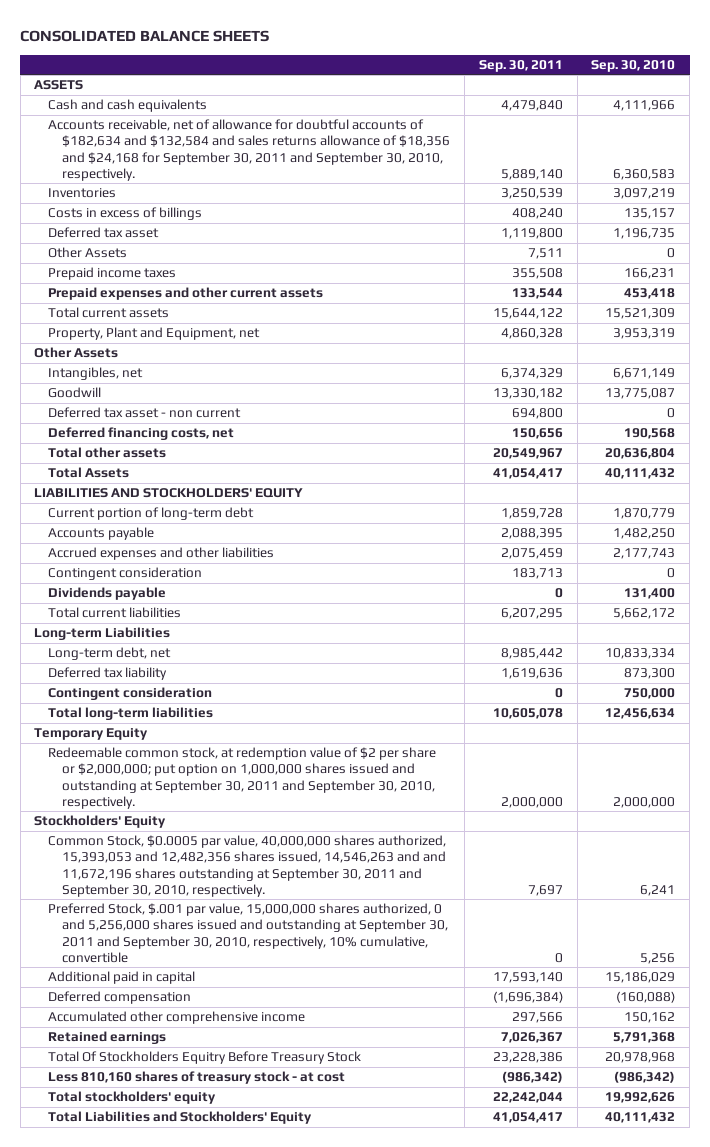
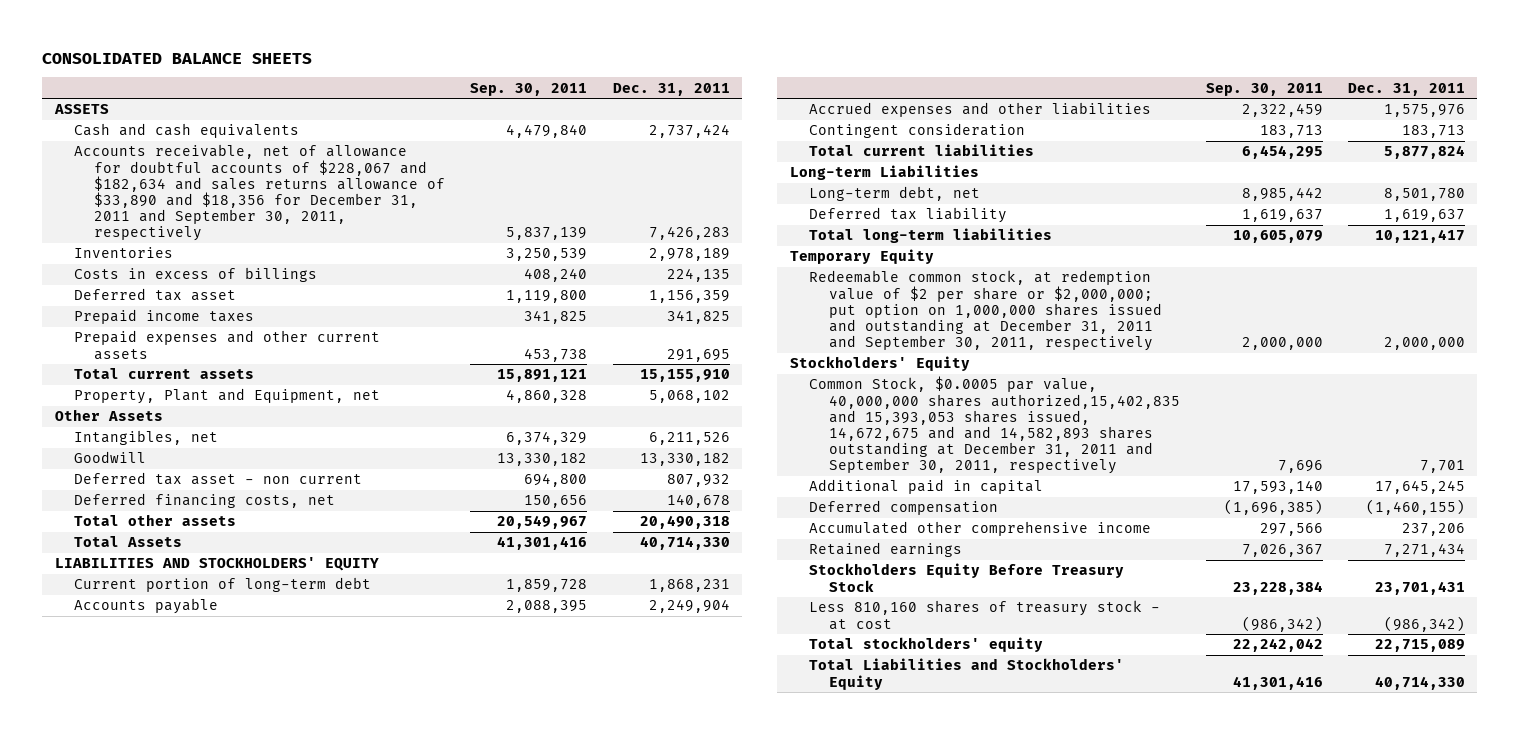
[591,59,676,72] Sep. 30, 2010 -> none
none -> [612,82,730,96] Dec. 31, 2011
[48,119,451,181] Accounts receivable, net of allowance for doubtful accounts of $182,634 and $132,584 and sales returns allowance of $18,356 and $24,168 for September 30, 2011 and September 30, 2010, respectively. -> [74,144,446,242] Accounts receivable, net of allowance for doubtful accounts of $228,067 and $182,634 and sales returns allowance of $33,890 and $18,356 for December 31, 2011 and September 30, 2011, respectively
[500,168,563,180] 5,889,140 -> [506,227,588,241] 5,837,139
[48,247,128,259] Other Assets -> none
[511,268,563,280] 355,508 -> [524,310,588,325] 341,825
[511,288,563,300] 133,544 -> [524,347,588,362] 453,738
[492,308,563,320] 15,644,122 -> [497,369,588,383] 15,891,121
[492,468,563,480] 41,054,417 -> [497,536,588,551] 41,301,416
[500,548,563,560] 2,075,459 -> [1241,103,1323,118] 2,322,459
[48,587,167,601] Dividends payable -> none
[500,608,563,620] 6,207,295 -> [1241,145,1323,160] 6,454,295
[48,687,213,701] Contingent consideration -> none
[500,668,563,680] 1,619,636 -> [1241,209,1323,223] 1,619,637
[492,708,563,720] 10,605,078 -> [1232,230,1323,244] 10,605,079
[48,747,437,809] Redeemable common stock, at redemption value of $2 per share or $2,000,000; put option on 1,000,000 shares issued and outstanding at September 30, 2011 and September 30, 2010, respectively. -> [809,270,1163,352] Redeemable common stock, at redemption value of $2 per share or $2,000,000; put option on 1,000,000 shares issued and outstanding at December 31, 2011 and September 30, 2011, respectively
[48,903,449,963] Preferred Stock, $.001 par value, 15,000,000 shares authorized, 0 and 5,256,000 shares issued and outstanding at September 30, 2011 and September 30, 2010, respectively, 10% cumulative, convertible -> none
[48,835,447,897] Common Stock, $0.0005 par value, 40,000,000 shares authorized, 15,393,053 and 12,482,356 shares issued, 14,546,263 and and 11,672,196 shares outstanding at September 30, 2011 and September 30, 2010, respectively. -> [809,376,1181,475] Common Stock, $0.0005 par value, 40,000,000 shares authorized,15,402,835 and 15,393,053 shares issued, 14,672,675 and and 14,582,893 shares outstanding at December 31, 2011 and September 30, 2011, respectively
[527,884,563,896] 7,697 -> [1277,460,1323,474] 7,696
[492,991,563,1004] (1,696,384) -> [1223,499,1323,516] (1,696,385)
[48,1051,362,1065] Total Of Stockholders Equitry Before Treasury Stock -> [809,563,1125,592] Stockholders Equity Before Treasury Stock
[492,1052,563,1064] 23,228,386 -> [1232,580,1323,595] 23,228,384
[492,1092,563,1104] 22,242,044 -> [1232,638,1323,653] 22,242,042
[492,1112,563,1124] 41,054,417 -> [1232,675,1323,690] 41,301,416

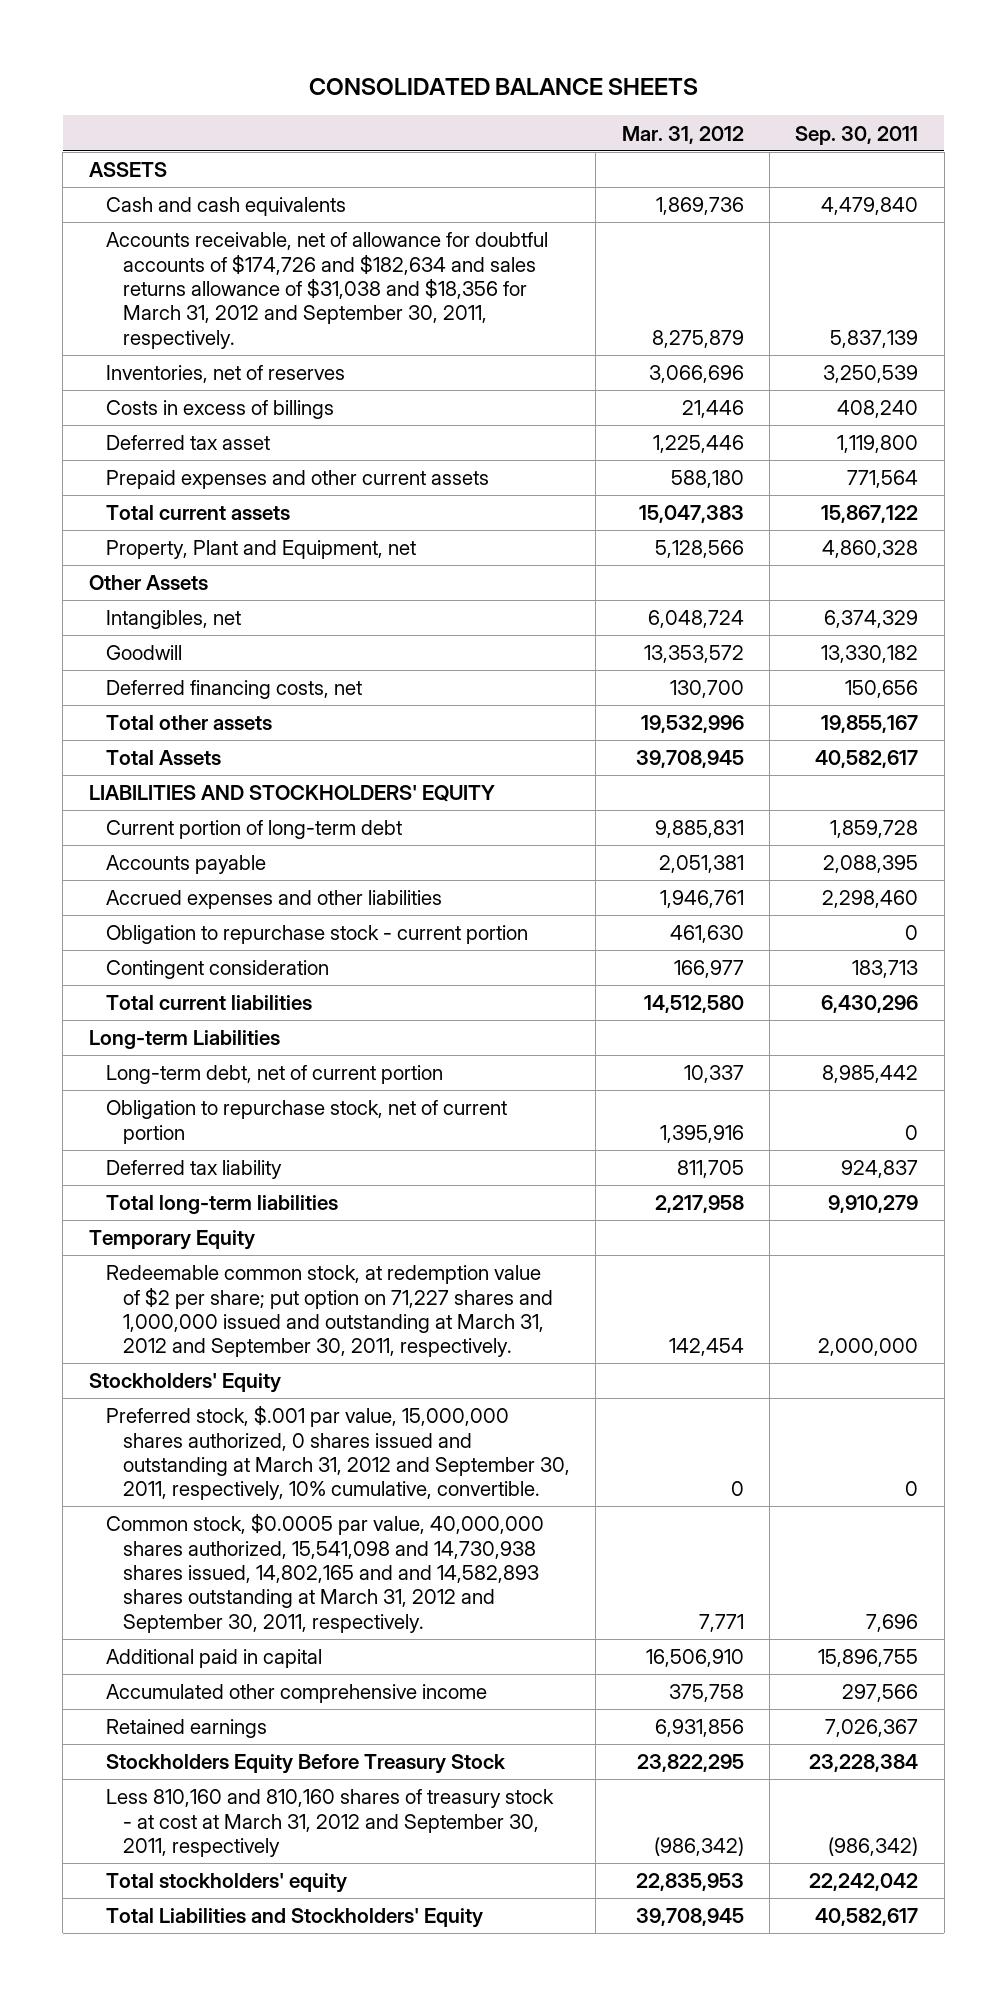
[612,82,730,96] Dec. 31, 2011 -> none
none -> [621,125,744,144] Mar. 31, 2012
[74,144,446,242] Accounts receivable, net of allowance for doubtful accounts of $228,067 and $182,634 and sales returns allowance of $33,890 and $18,356 for December 31, 2011 and September 30, 2011, respectively -> [105,232,548,349] Accounts receivable, net of allowance for doubtful accounts of $174,726 and $182,634 and sales returns allowance of $31,038 and $18,356 for March 31, 2012 and September 30, 2011, respectively.
[74,247,174,259] Inventories -> [105,365,345,384] Inventories, net of reserves
[74,309,255,325] Prepaid income taxes -> none
[524,347,588,362] 453,738 -> [847,470,919,489] 771,564
[497,369,588,383] 15,891,121 -> [821,505,919,524] 15,867,122
[74,472,363,486] Deferred tax asset - non current -> none
[497,515,588,530] 20,549,967 -> [821,715,919,734] 19,855,167
[497,536,588,551] 41,301,416 -> [815,750,919,769] 40,582,617
[1241,103,1323,118] 2,322,459 -> [822,890,919,909] 2,298,460
none -> [105,925,528,945] Obligation to repurchase stock - current portion
[1241,145,1323,160] 6,454,295 -> [821,995,919,1014] 6,430,296
[809,186,981,202] Long-term debt, net -> [105,1065,443,1085] Long-term debt, net of current portion
none -> [105,1100,507,1144] Obligation to repurchase stock, net of current portion
[1241,209,1323,223] 1,619,637 -> [841,1160,919,1179] 924,837
[1232,230,1323,244] 10,605,079 -> [828,1195,919,1214] 9,910,279
[809,270,1163,352] Redeemable common stock, at redemption value of $2 per share or $2,000,000; put option on 1,000,000 shares issued and outstanding at December 31, 2011 and September 30, 2011, respectively -> [105,1265,553,1358] Redeemable common stock, at redemption value of $2 per share; put option on 71,227 shares and 1,000,000 issued and outstanding at March 31, 2012 and September 30, 2011, respectively.
[809,500,999,516] Deferred compensation -> none
none -> [105,1405,570,1501] Preferred stock, $.001 par value, 15,000,000 shares authorized, 0 shares issued and outstanding at March 31, 2012 and September 30, 2011, respectively, 10% cumulative, convertible.
[809,376,1181,475] Common Stock, $0.0005 par value, 40,000,000 shares authorized,15,402,835 and 15,393,053 shares issued, 14,672,675 and and 14,582,893 shares outstanding at December 31, 2011 and September 30, 2011, respectively -> [105,1513,544,1633] Common stock, $0.0005 par value, 40,000,000 shares authorized, 15,541,098 and 14,730,938 shares issued, 14,802,165 and and 14,582,893 shares outstanding at March 31, 2012 and September 30, 2011, respectively.
[1232,480,1323,495] 17,593,140 -> [818,1649,919,1668] 15,896,755
[809,600,1161,630] Less 810,160 shares of treasury stock - at cost -> [105,1789,554,1857] Less 810,160 and 810,160 shares of treasury stock - at cost at March 31, 2012 and September 30, 2011, respectively
[1232,675,1323,690] 41,301,416 -> [815,1908,919,1927] 40,582,617

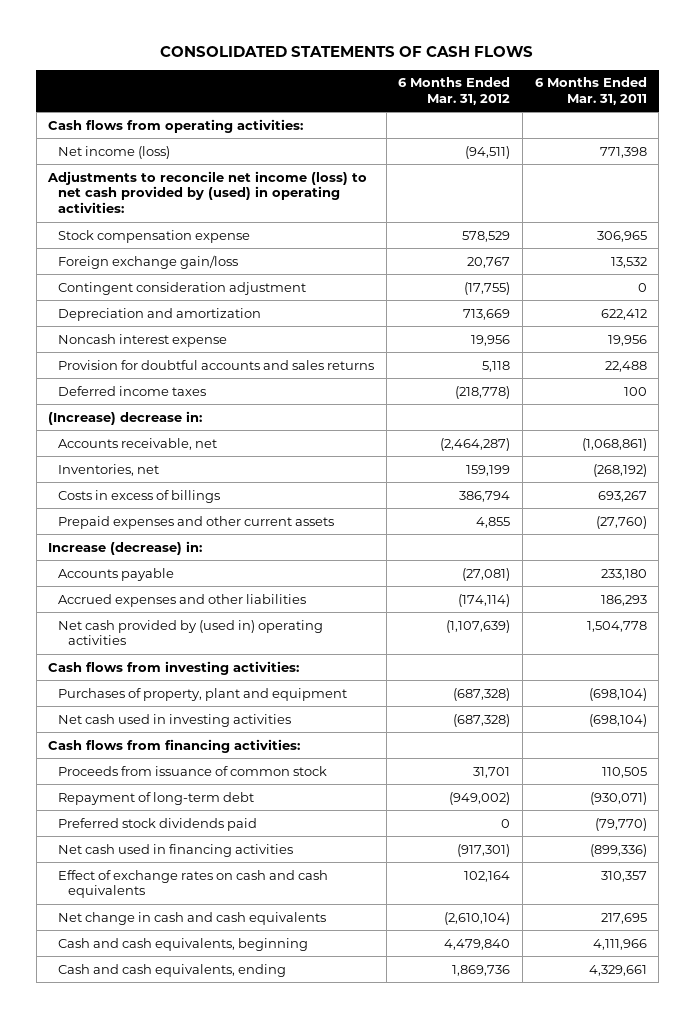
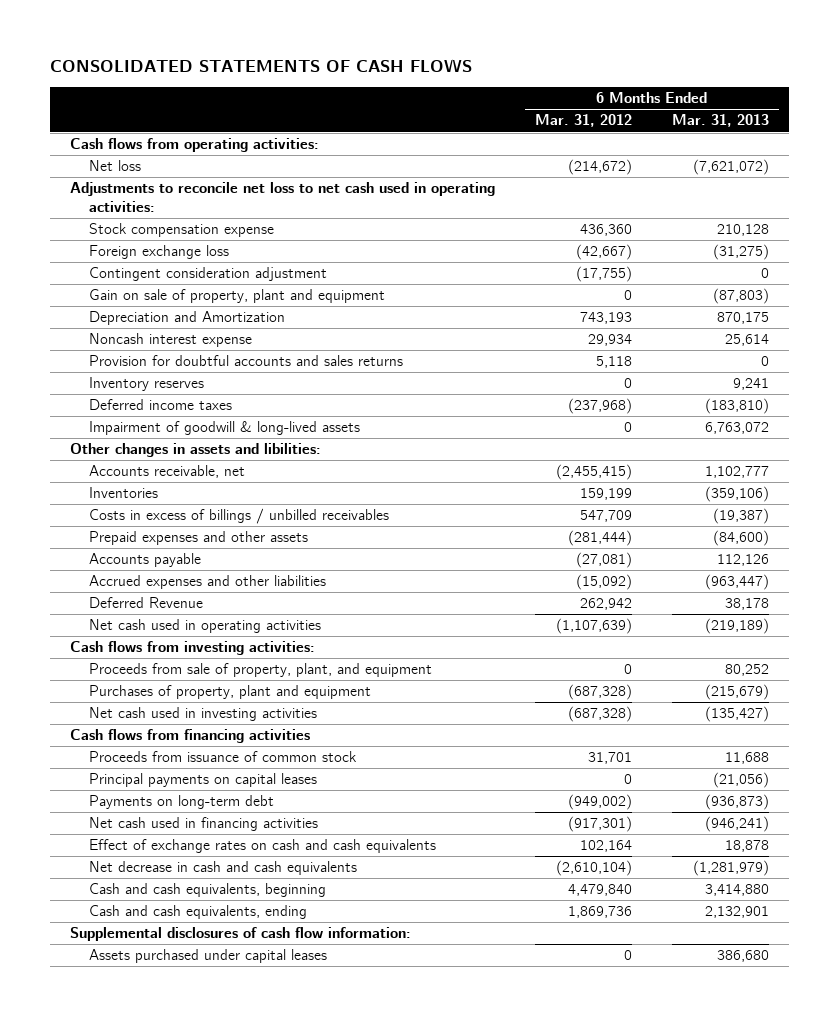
[534,77,647,106] 6 Months Ended Mar. 31, 2011 -> none
none -> [671,114,769,128] Mar. 31, 2013
[58,145,171,159] Net income (loss) -> [89,160,142,172] Net loss
[465,145,511,159] (94,511) -> [567,159,632,176] (214,672)
[47,170,368,214] Adjustments to reconcile net income (loss) to net cash provided by (used) in operating activities: -> [69,182,495,212] Adjustments to reconcile net loss to net cash used in operating activities:
[462,230,511,242] 578,529 -> [579,224,632,237] 436,360
[58,254,239,269] Foreign exchange gain/loss -> [89,245,230,260] Foreign exchange loss
[467,256,511,268] 20,767 -> [575,244,632,261] (42,667)
none -> [89,289,386,304] Gain on sale of property, plant and equipment
[58,307,262,321] Depreciation and amortization -> [89,311,286,326] Depreciation and Amortization
[463,308,511,320] 713,669 -> [579,312,632,325] 743,193
[471,334,511,346] 19,956 -> [587,334,632,347] 29,934
[48,540,203,555] Increase (decrease) in: -> none
none -> [89,377,205,392] Inventory reserves
[455,385,511,399] (218,778) -> [567,398,632,415] (237,968)
none -> [89,421,361,436] Impairment of goodwill & long-lived assets
[48,410,203,425] (Increase) decrease in: -> [69,443,321,458] Other changes in assets and libilities:
[440,437,511,451] (2,464,287) -> [555,464,632,481] (2,455,415)
[58,463,160,476] Inventories, net -> [89,487,159,499] Inventories
[58,489,221,503] Costs in excess of billings -> [89,508,390,525] Costs in excess of billings / unbilled receivables
[459,490,511,502] 386,794 -> [579,510,632,523] 547,709
[58,515,335,529] Prepaid expenses and other current assets -> [89,531,309,546] Prepaid expenses and other assets
[476,516,511,528] 4,855 -> [567,530,632,547] (281,444)
[458,593,511,607] (174,114) -> [575,574,632,591] (15,092)
none -> [89,597,204,609] Deferred Revenue
[58,619,324,646] Net cash provided by (used in) operating activities -> [89,619,322,634] Net cash used in operating activities
none -> [89,663,433,678] Proceeds from sale of property, plant, and equipment
[48,738,301,753] Cash flows from financing activities: -> [69,729,310,744] Cash flows from financing activities
[58,817,258,831] Preferred stock dividends paid -> none
none -> [89,773,318,788] Principal payments on capital leases
[58,791,255,805] Repayment of long-term debt -> [89,795,275,810] Payments on long-term debt
[58,911,327,925] Net change in cash and cash equivalents -> [89,861,358,876] Net decrease in cash and cash equivalents
none -> [69,927,411,942] Supplemental disclosures of cash flow information:
none -> [89,949,328,964] Assets purchased under capital leases

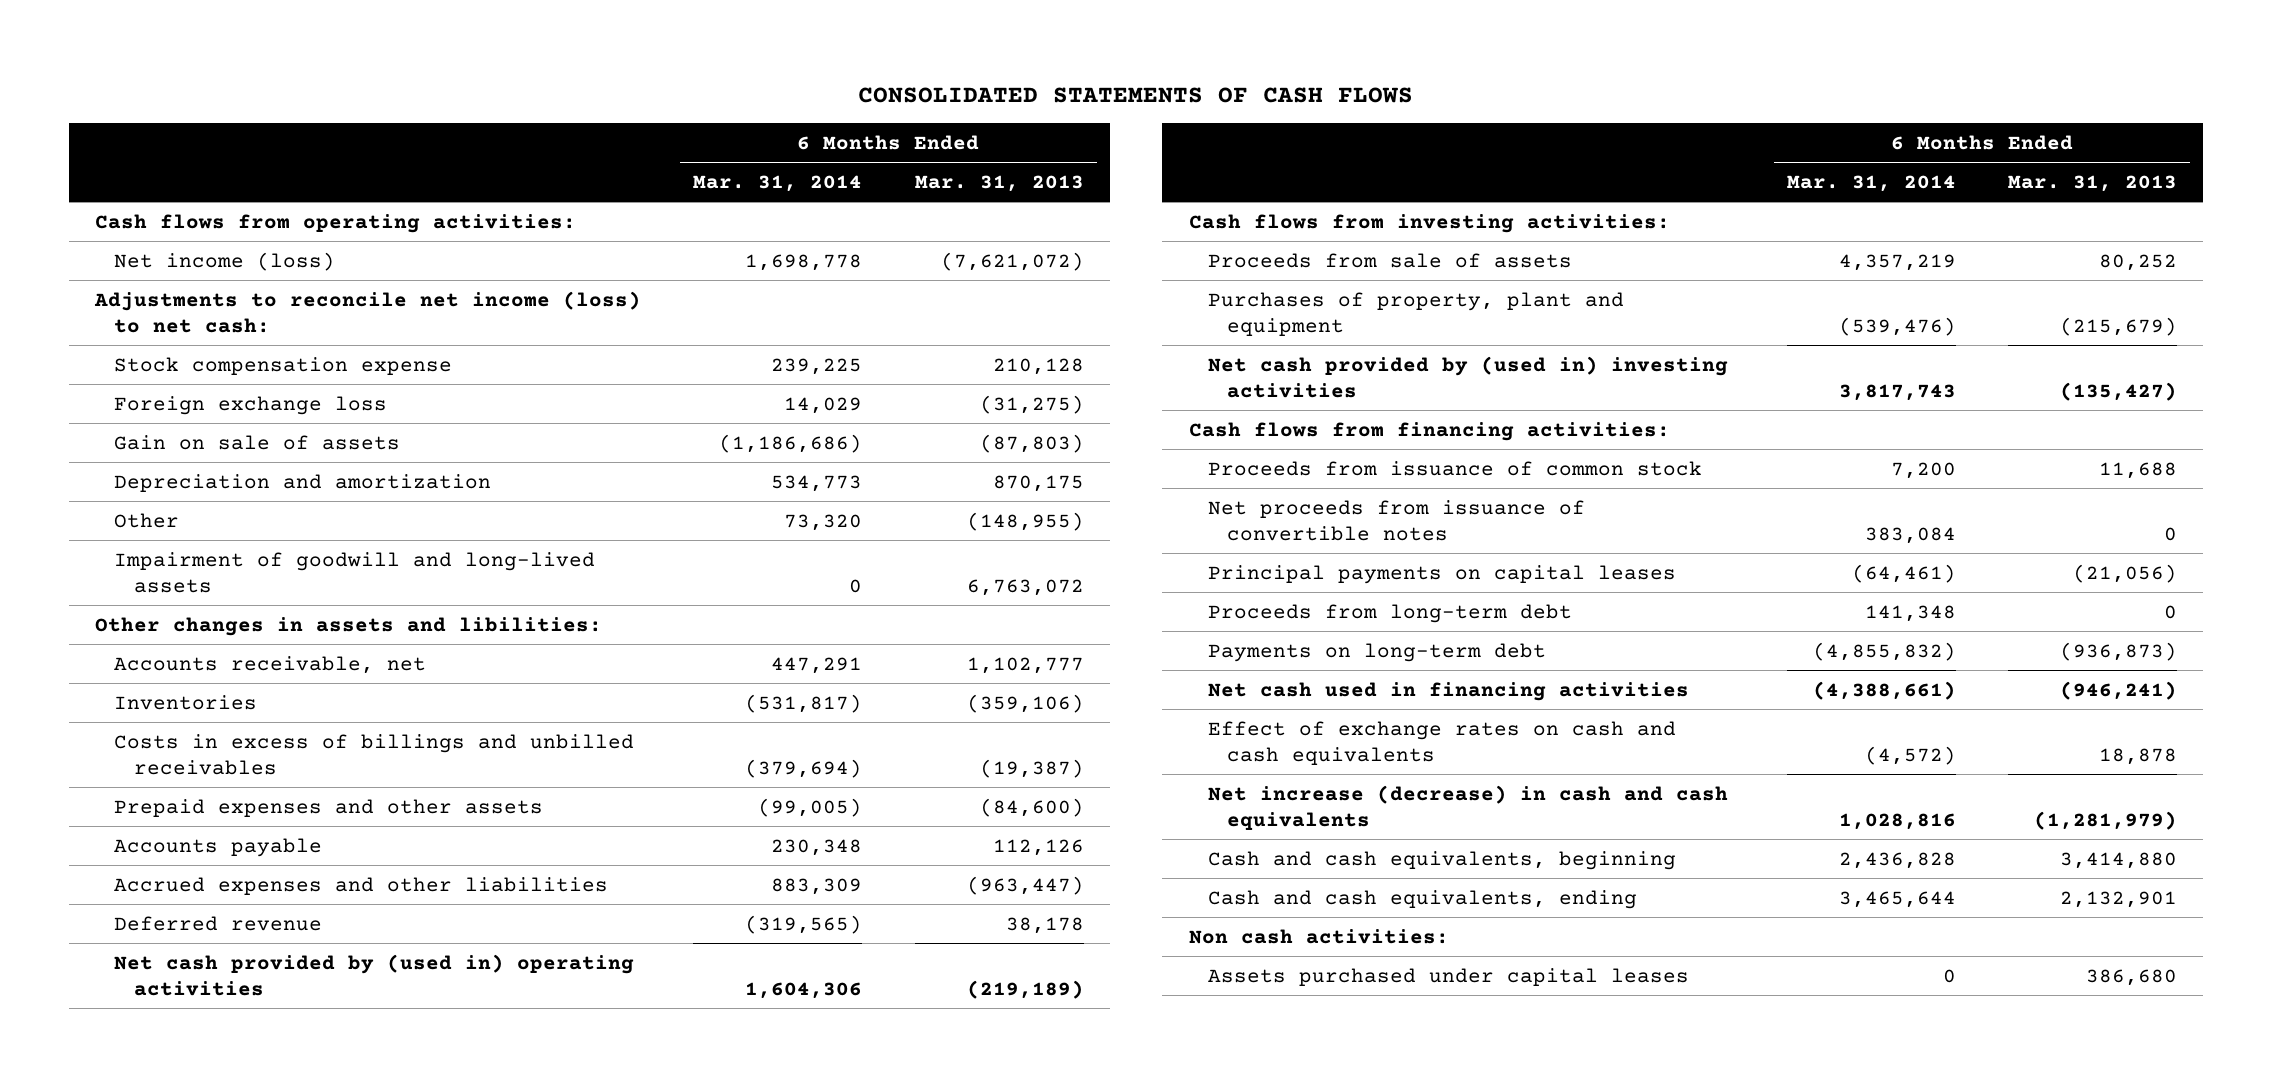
[534,114,632,128] Mar. 31, 2012 -> none
none -> [693,174,863,192] Mar. 31, 2014
[89,160,142,172] Net loss -> [114,251,336,271] Net income (loss)
[69,182,495,212] Adjustments to reconcile net loss to net cash used in operating activities: -> [94,290,642,333] Adjustments to reconcile net income (loss) to net cash:
[89,267,328,282] Contingent consideration adjustment -> none
[89,333,253,348] Noncash interest expense -> none
[89,355,404,367] Provision for doubtful accounts and sales returns -> none
[89,377,205,392] Inventory reserves -> none
[89,399,233,411] Deferred income taxes -> none
[89,289,386,304] Gain on sale of property, plant and equipment -> [114,434,401,450] Gain on sale of assets
[89,311,286,326] Depreciation and Amortization -> [114,473,492,492] Depreciation and amortization
none -> [114,512,180,528] Other
[89,421,361,436] Impairment of goodwill & long-lived assets -> [114,551,596,593] Impairment of goodwill and long-lived assets
[89,508,390,525] Costs in excess of billings / unbilled receivables -> [114,733,635,775] Costs in excess of billings and unbilled receivables
[89,597,204,609] Deferred Revenue -> [114,915,323,931] Deferred revenue
[89,619,322,634] Net cash used in operating activities -> [114,953,635,996] Net cash provided by (used in) operating activities
[89,663,433,678] Proceeds from sale of property, plant, and equipment -> [1207,252,1572,268] Proceeds from sale of assets
[89,707,318,722] Net cash used in investing activities -> [1207,355,1728,398] Net cash provided by (used in) investing activities
[69,729,310,744] Cash flows from financing activities -> [1188,421,1670,441] Cash flows from financing activities:
none -> [1207,499,1585,541] Net proceeds from issuance of convertible notes
none -> [1207,603,1572,623] Proceeds from long-term debt
[89,861,358,876] Net decrease in cash and cash equivalents -> [1207,784,1728,830] Net increase (decrease) in cash and cash equivalents
[69,927,411,942] Supplemental disclosures of cash flow information: -> none
none -> [1188,928,1449,944] Non cash activities:

